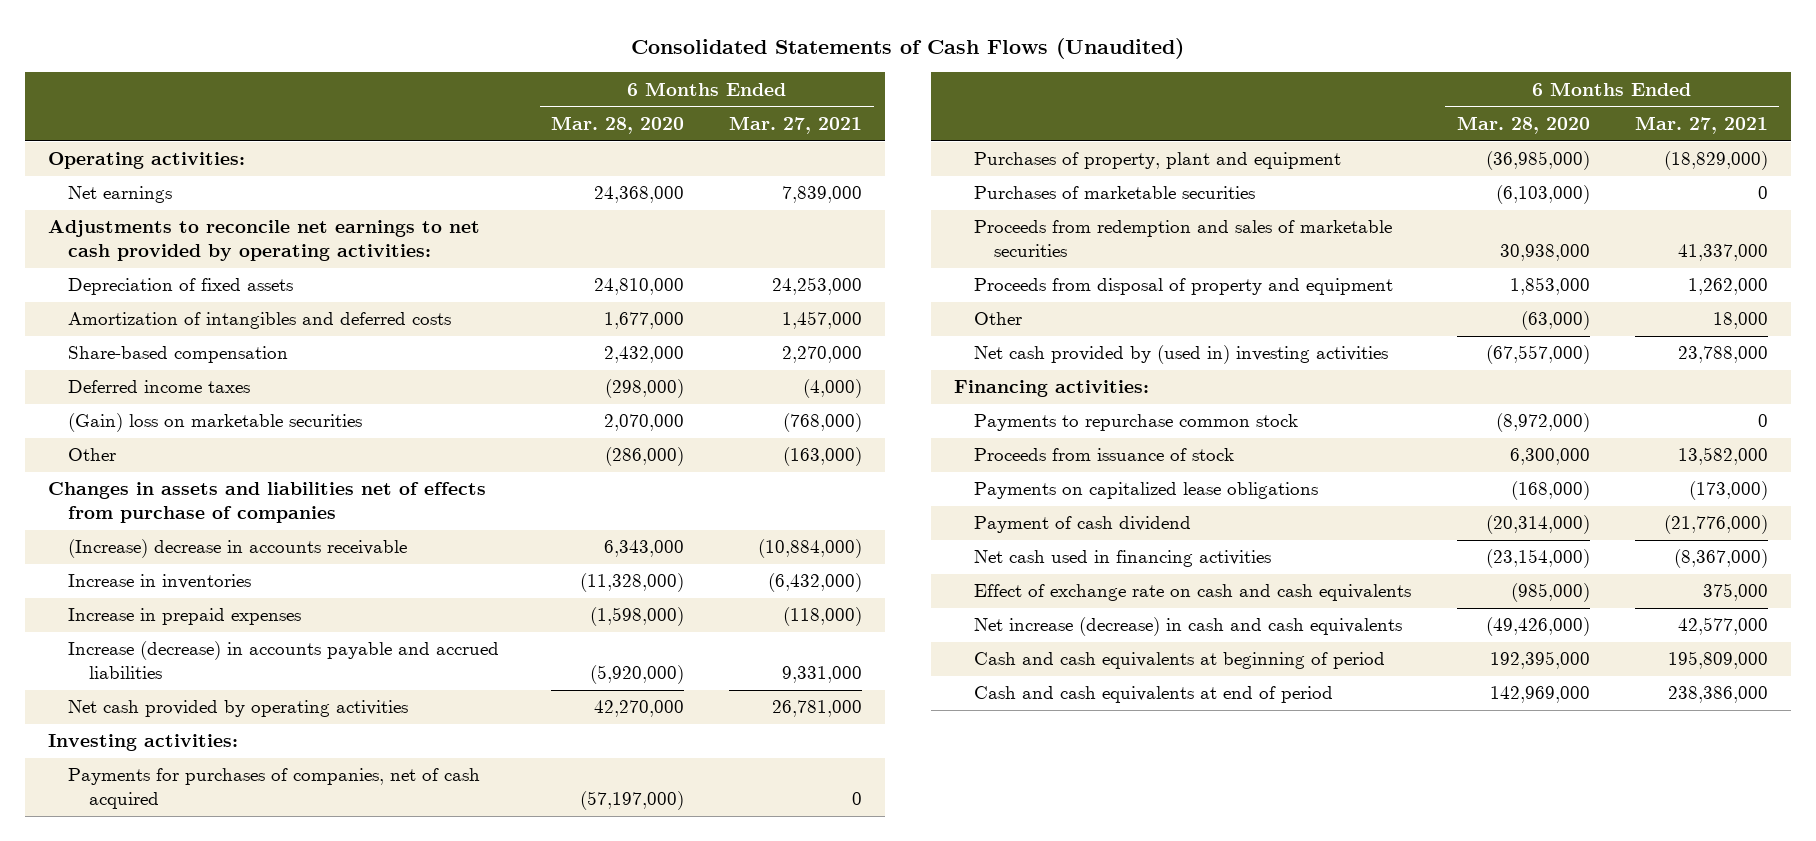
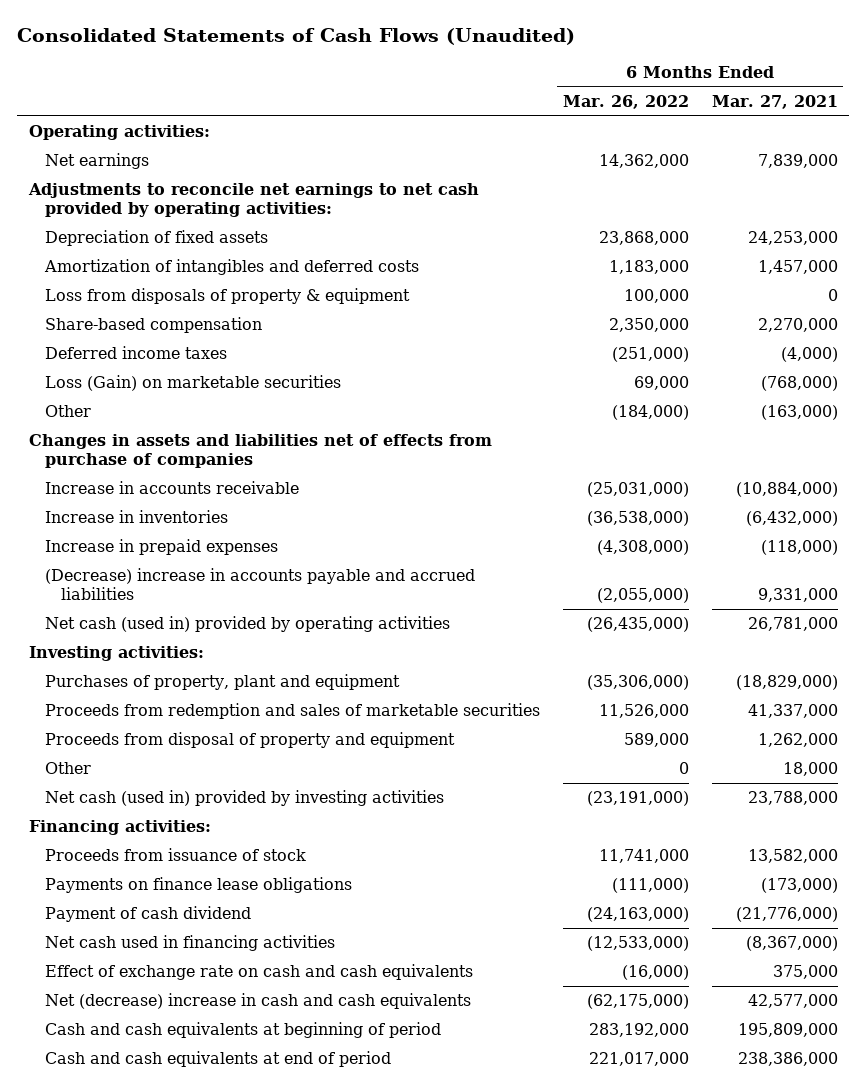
[550,115,684,134] Mar. 28, 2020 -> none
none -> [562,95,689,110] Mar. 26, 2022
none -> [44,288,410,305] Loss from disposals of property & equipment
[68,413,363,433] (Gain) loss on marketable securities -> [44,375,341,392] Loss (Gain) on marketable securities
[68,539,408,559] (Increase) decrease in accounts receivable -> [44,481,299,495] Increase in accounts receivable
[68,641,500,680] Increase (decrease) in accounts payable and accrued liabilities -> [44,568,475,601] (Decrease) increase in accounts payable and accrued liabilities
[68,700,409,718] Net cash provided by operating activities -> [44,616,450,633] Net cash (used in) provided by operating activities
[68,768,481,810] Payments for purchases of companies, net of cash acquired -> none
[974,186,1256,200] Purchases of marketable securities -> none
[974,345,1389,365] Net cash provided by (used in) investing activities -> [44,790,444,807] Net cash (used in) provided by investing activities
[974,414,1299,432] Payments to repurchase common stock -> none
[974,482,1319,500] Payments on capitalized lease obligations -> [44,877,352,894] Payments on finance lease obligations
[974,617,1403,637] Net increase (decrease) in cash and cash equivalents -> [44,993,471,1010] Net (decrease) increase in cash and cash equivalents

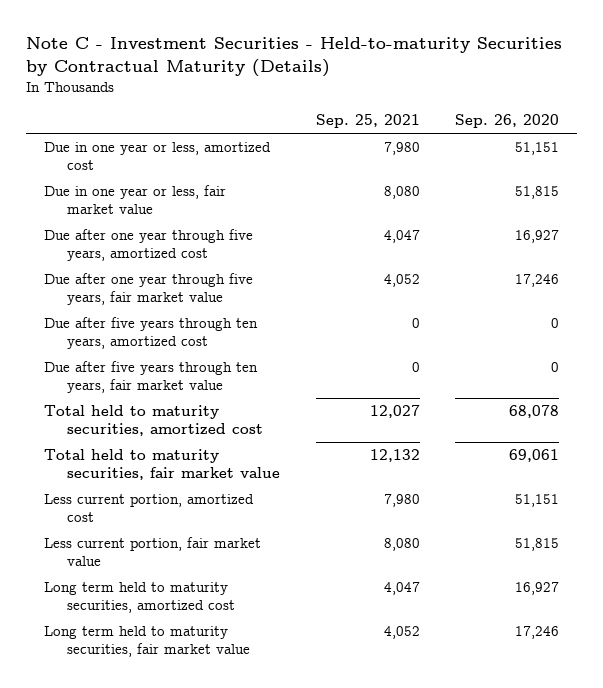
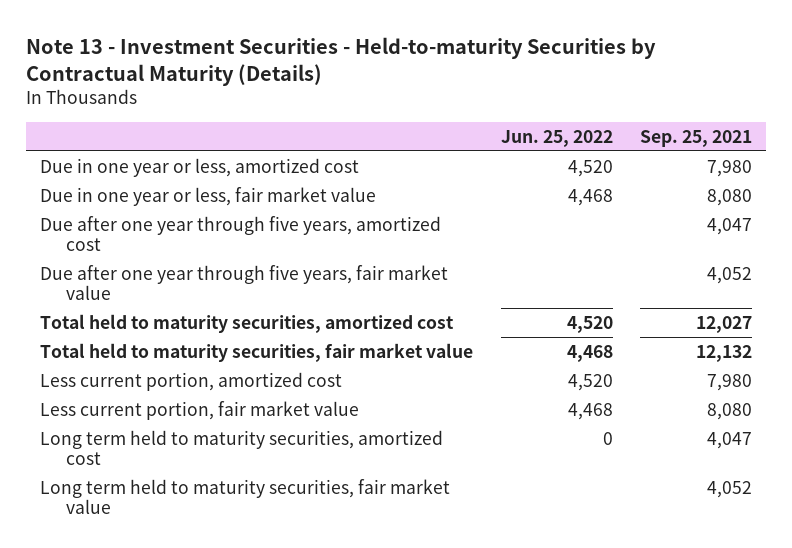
[25,36,562,78] Note C - Investment Securities - Held-to-maturity Securities by Contractual Maturity (Details) -> [26,36,657,86] Note 13 - Investment Securities - Held-to-maturity Securities by Contractual Maturity (Details)
[455,114,560,129] Sep. 26, 2020 -> none
none -> [500,129,613,147] Jun. 25, 2022
[43,317,258,349] Due after five years through ten years, amortized cost -> none
[43,361,258,393] Due after five years through ten years, fair market value -> none

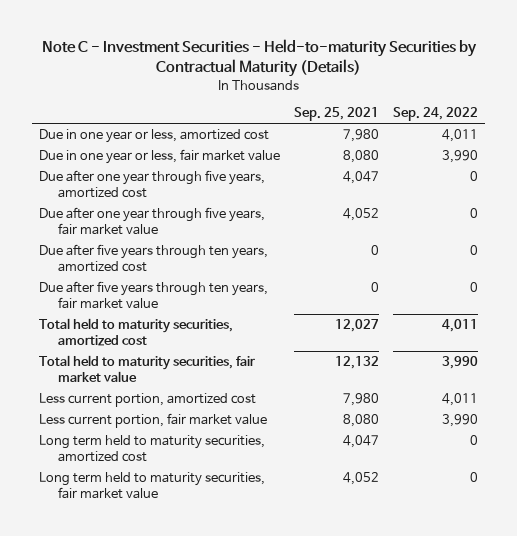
[26,36,657,86] Note 13 - Investment Securities - Held-to-maturity Securities by Contractual Maturity (Details) -> [41,39,477,78] Note C - Investment Securities - Held-to-maturity Securities by Contractual Maturity (Details)
[500,129,613,147] Jun. 25, 2022 -> none
none -> [393,107,479,122] Sep. 24, 2022
none -> [39,243,269,273] Due after five years through ten years, amortized cost
none -> [39,280,269,310] Due after five years through ten years, fair market value

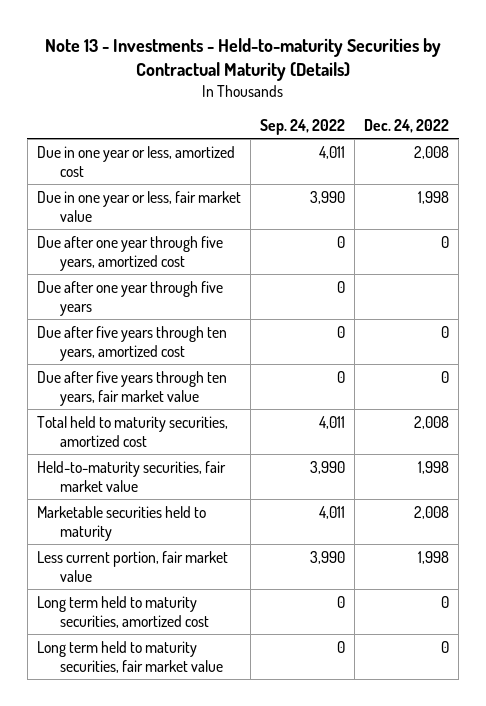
[41,39,477,78] Note C - Investment Securities - Held-to-maturity Securities by Contractual Maturity (Details) -> [45,37,442,81] Note 13 - Investments - Held-to-maturity Securities by Contractual Maturity (Details)
[294,107,380,122] Sep. 25, 2021 -> none
none -> [364,119,450,134] Dec. 24, 2022
[39,206,266,236] Due after one year through five years, fair market value -> [37,280,224,317] Due after one year through five years
[39,354,256,383] Total held to maturity securities, fair market value -> [37,460,227,493] Held-to-maturity securities, fair market value
[39,392,257,407] Less current portion, amortized cost -> [37,505,207,542] Marketable securities held to maturity

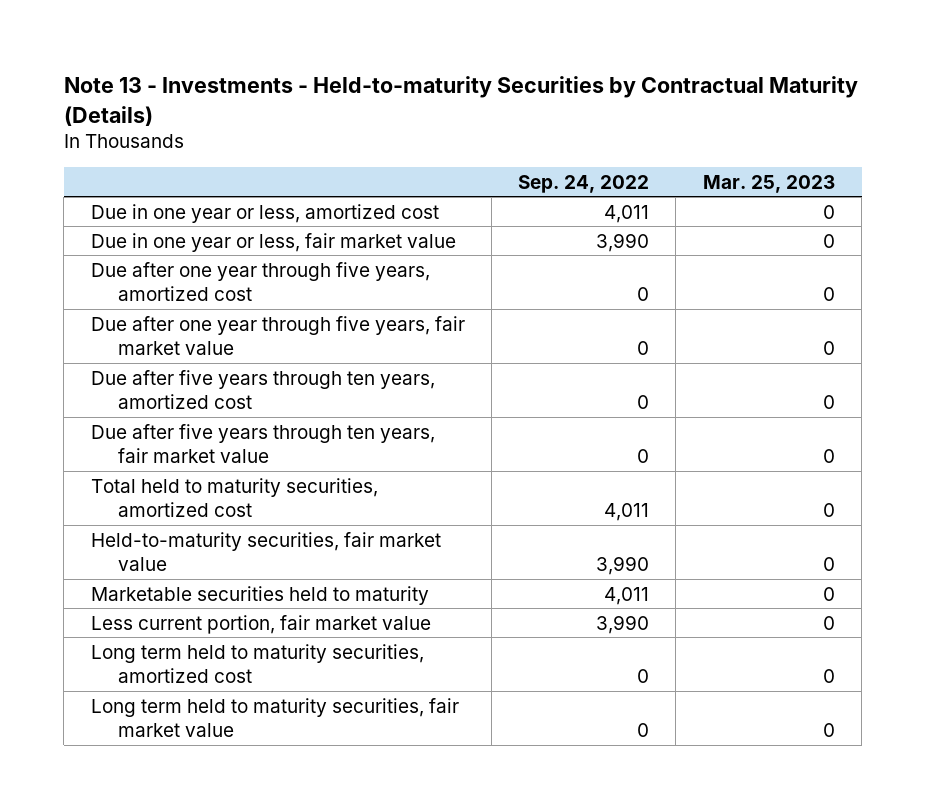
[364,119,450,134] Dec. 24, 2022 -> none
none -> [702,174,835,193] Mar. 25, 2023
[37,280,224,317] Due after one year through five years -> [90,315,465,355] Due after one year through five years, fair market value

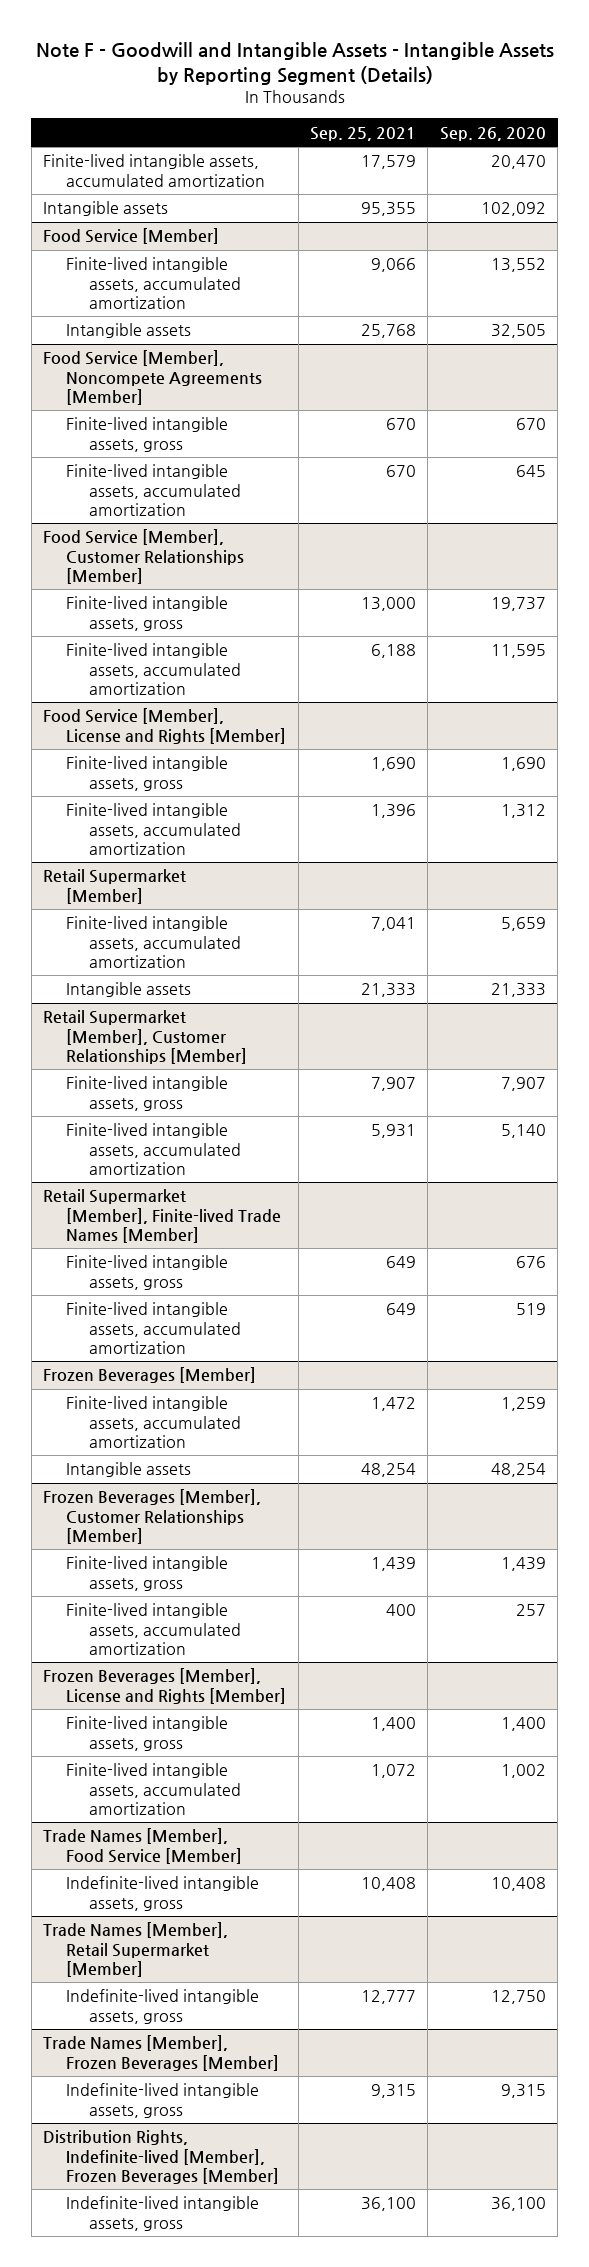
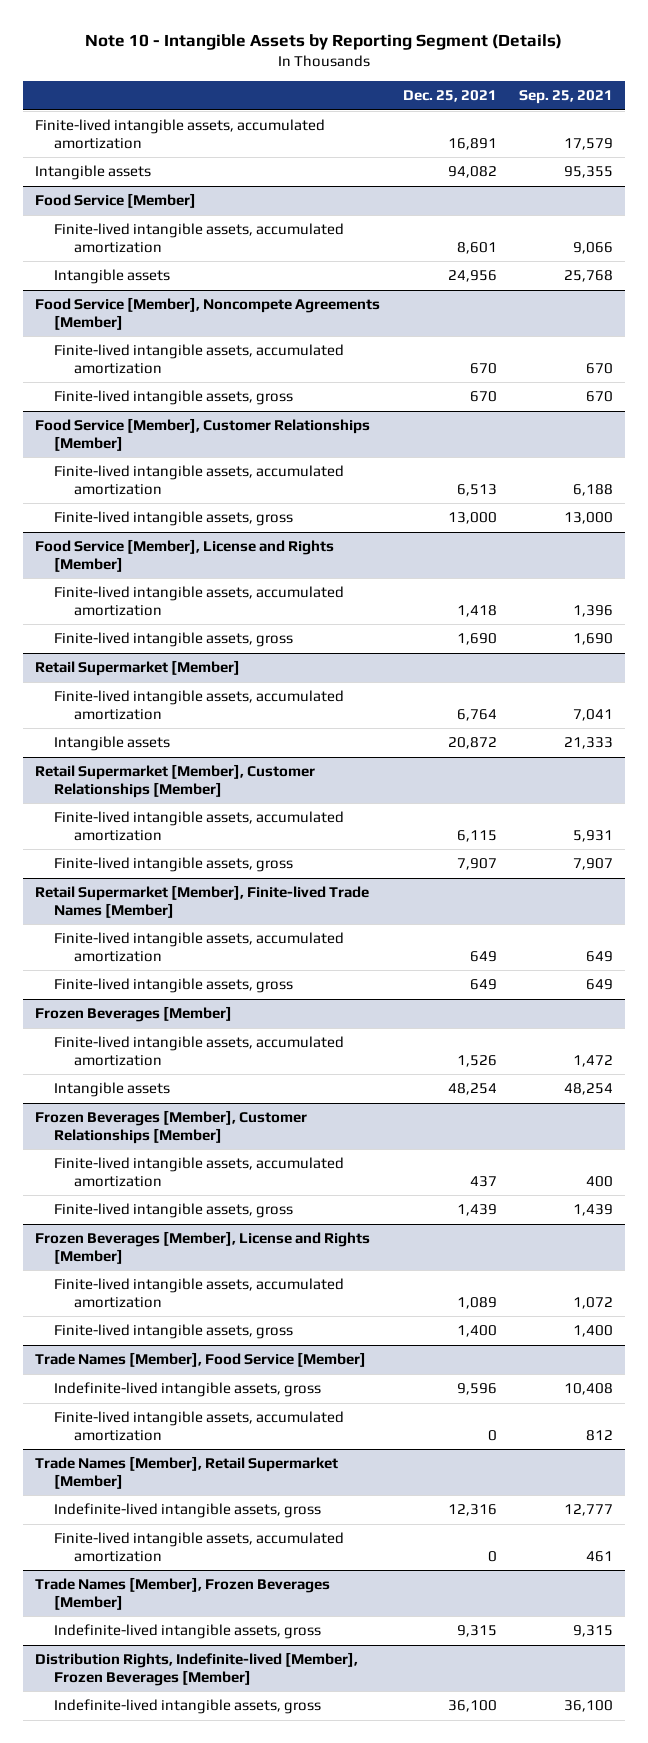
[35,42,554,85] Note F - Goodwill and Intangible Assets - Intangible Assets by Reporting Segment (Details) -> [85,34,563,51] Note 10 - Intangible Assets by Reporting Segment (Details)
[439,126,546,141] Sep. 26, 2020 -> none
none -> [402,90,497,103] Dec. 25, 2021
[66,417,229,452] Finite-lived intangible assets, gross -> [54,390,294,406] Finite-lived intangible assets, gross
[66,596,229,631] Finite-lived intangible assets, gross -> [54,511,294,527] Finite-lived intangible assets, gross
[66,756,229,791] Finite-lived intangible assets, gross -> [54,632,294,648] Finite-lived intangible assets, gross
[66,1076,229,1111] Finite-lived intangible assets, gross -> [54,857,294,873] Finite-lived intangible assets, gross
[66,1255,229,1290] Finite-lived intangible assets, gross -> [54,978,294,994] Finite-lived intangible assets, gross
[66,1556,229,1591] Finite-lived intangible assets, gross -> [54,1203,294,1219] Finite-lived intangible assets, gross
[66,1716,229,1751] Finite-lived intangible assets, gross -> [54,1324,294,1340] Finite-lived intangible assets, gross
none -> [54,1411,345,1441] Finite-lived intangible assets, accumulated amortization
none -> [54,1532,345,1562] Finite-lived intangible assets, accumulated amortization

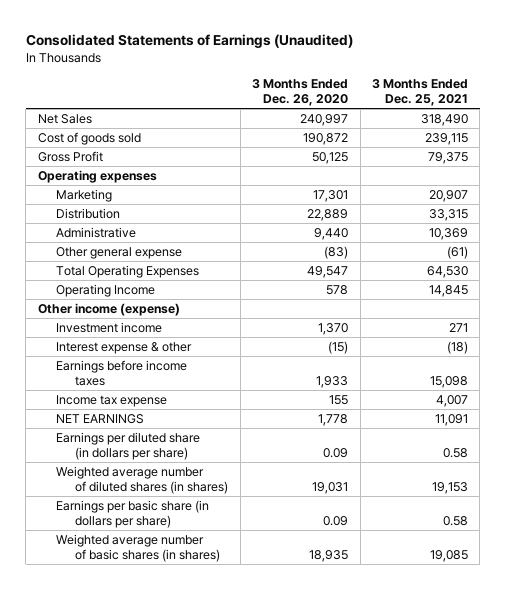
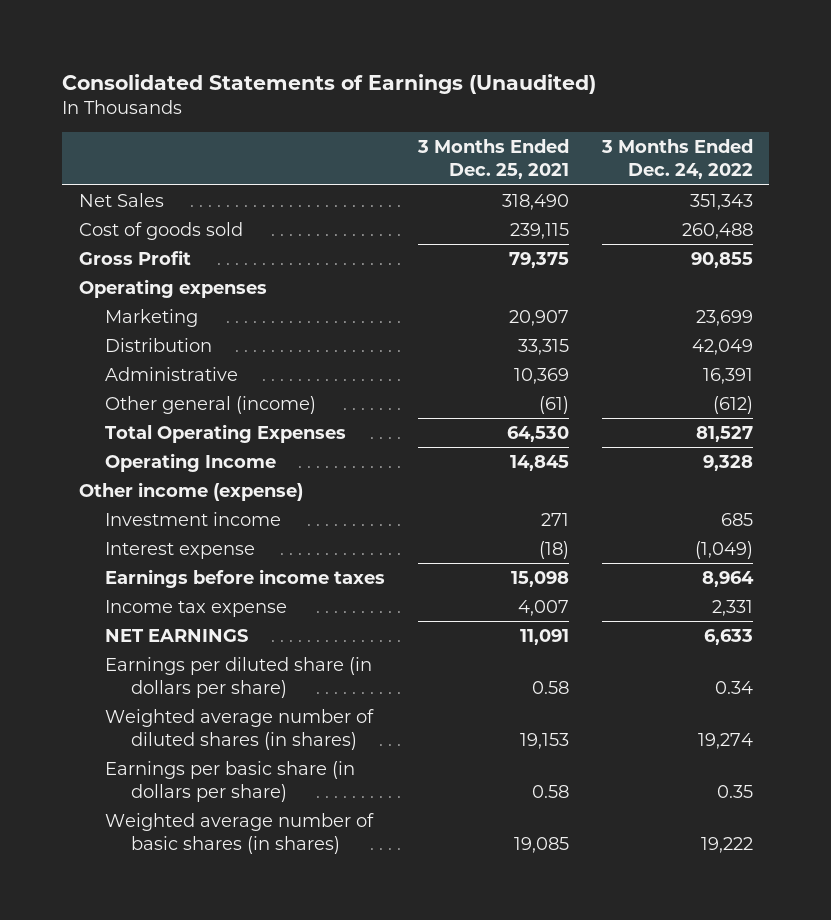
[252,78,349,107] 3 Months Ended Dec. 26, 2020 -> none
none -> [600,139,753,180] 3 Months Ended Dec. 24, 2022
[56,246,183,259] Other general expense -> [104,395,316,414] Other general (income)
[56,341,193,354] Interest expense & other -> [104,541,255,559] Interest expense

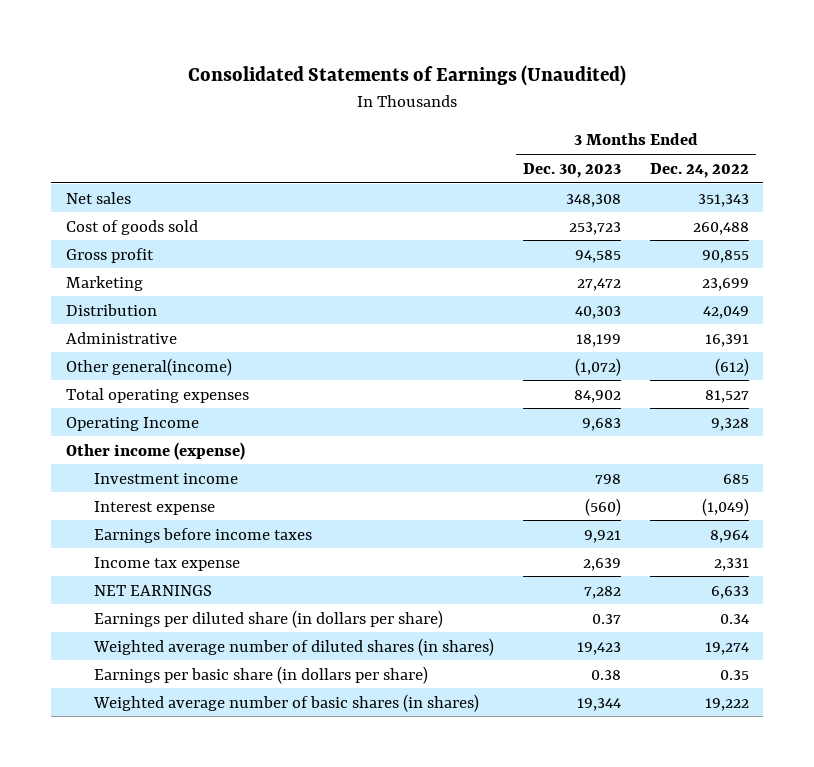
[416,139,569,180] 3 Months Ended Dec. 25, 2021 -> none
none -> [523,162,622,178] Dec. 30, 2023
[78,192,164,207] Net Sales -> [65,191,131,204] Net sales
[78,278,267,298] Operating expenses -> none
[78,249,191,265] Gross Profit -> [65,247,154,263] Gross profit
[104,395,316,414] Other general (income) -> [65,357,232,376] Other general(income)
[104,423,346,443] Total Operating Expenses -> [65,387,249,403] Total operating expenses

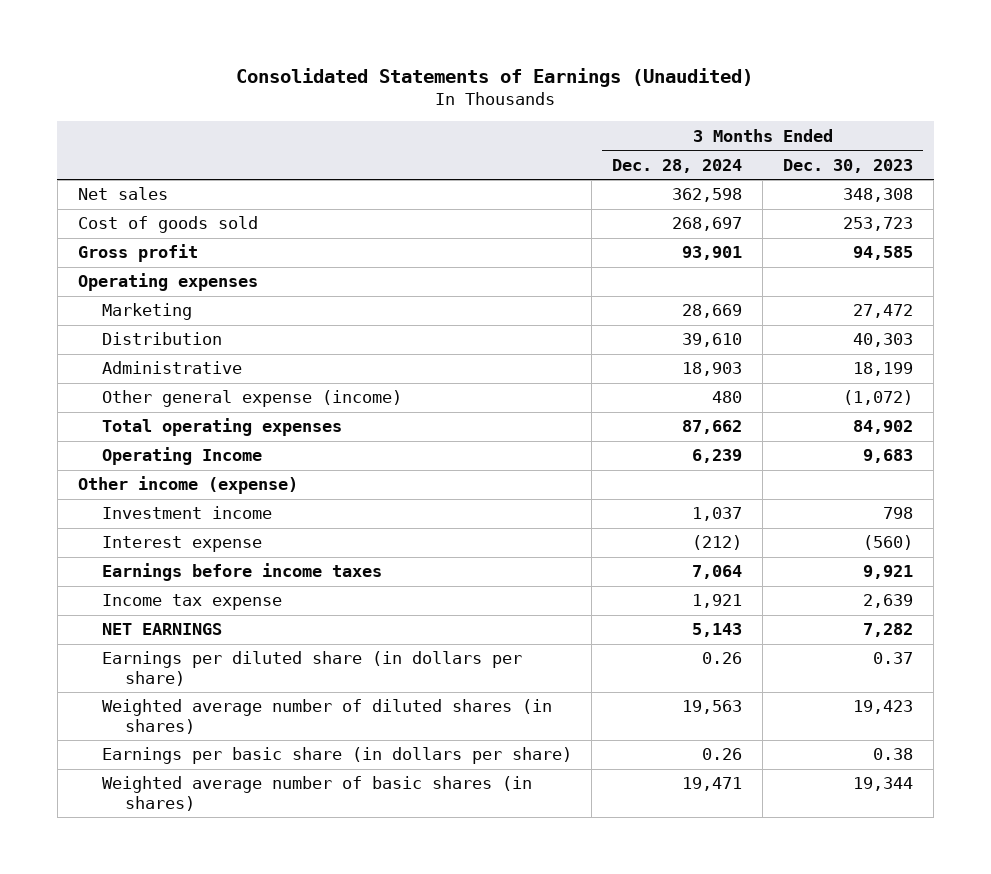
[649,162,749,178] Dec. 24, 2022 -> none
none -> [612,158,743,173] Dec. 28, 2024
none -> [77,273,258,292] Operating expenses
[65,357,232,376] Other general(income) -> [101,390,402,408] Other general expense (income)

